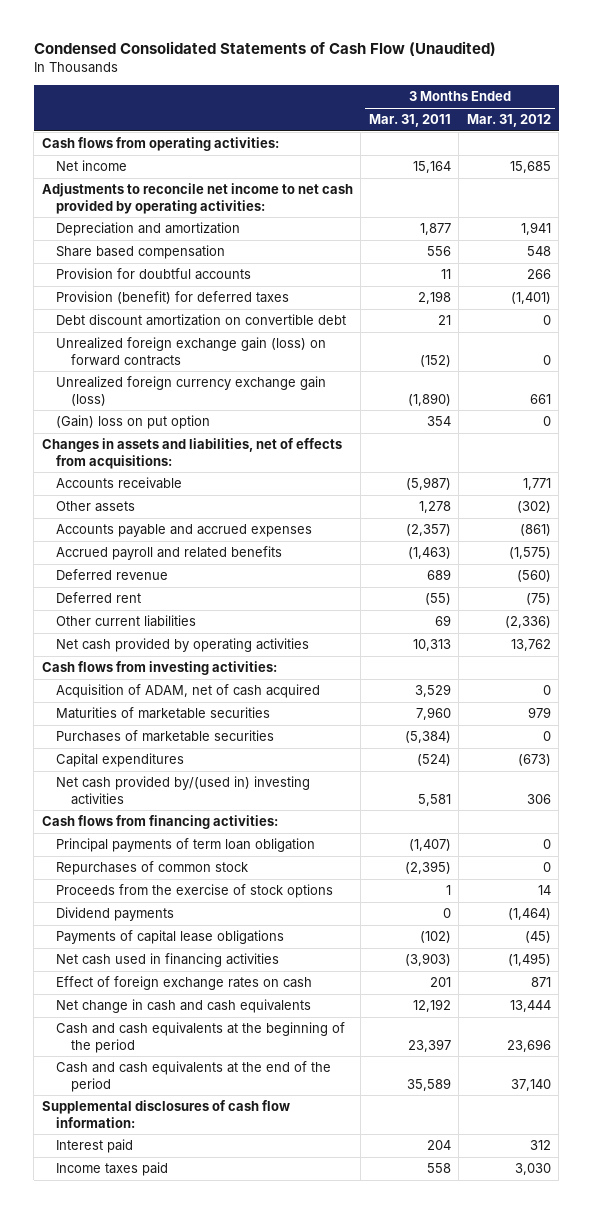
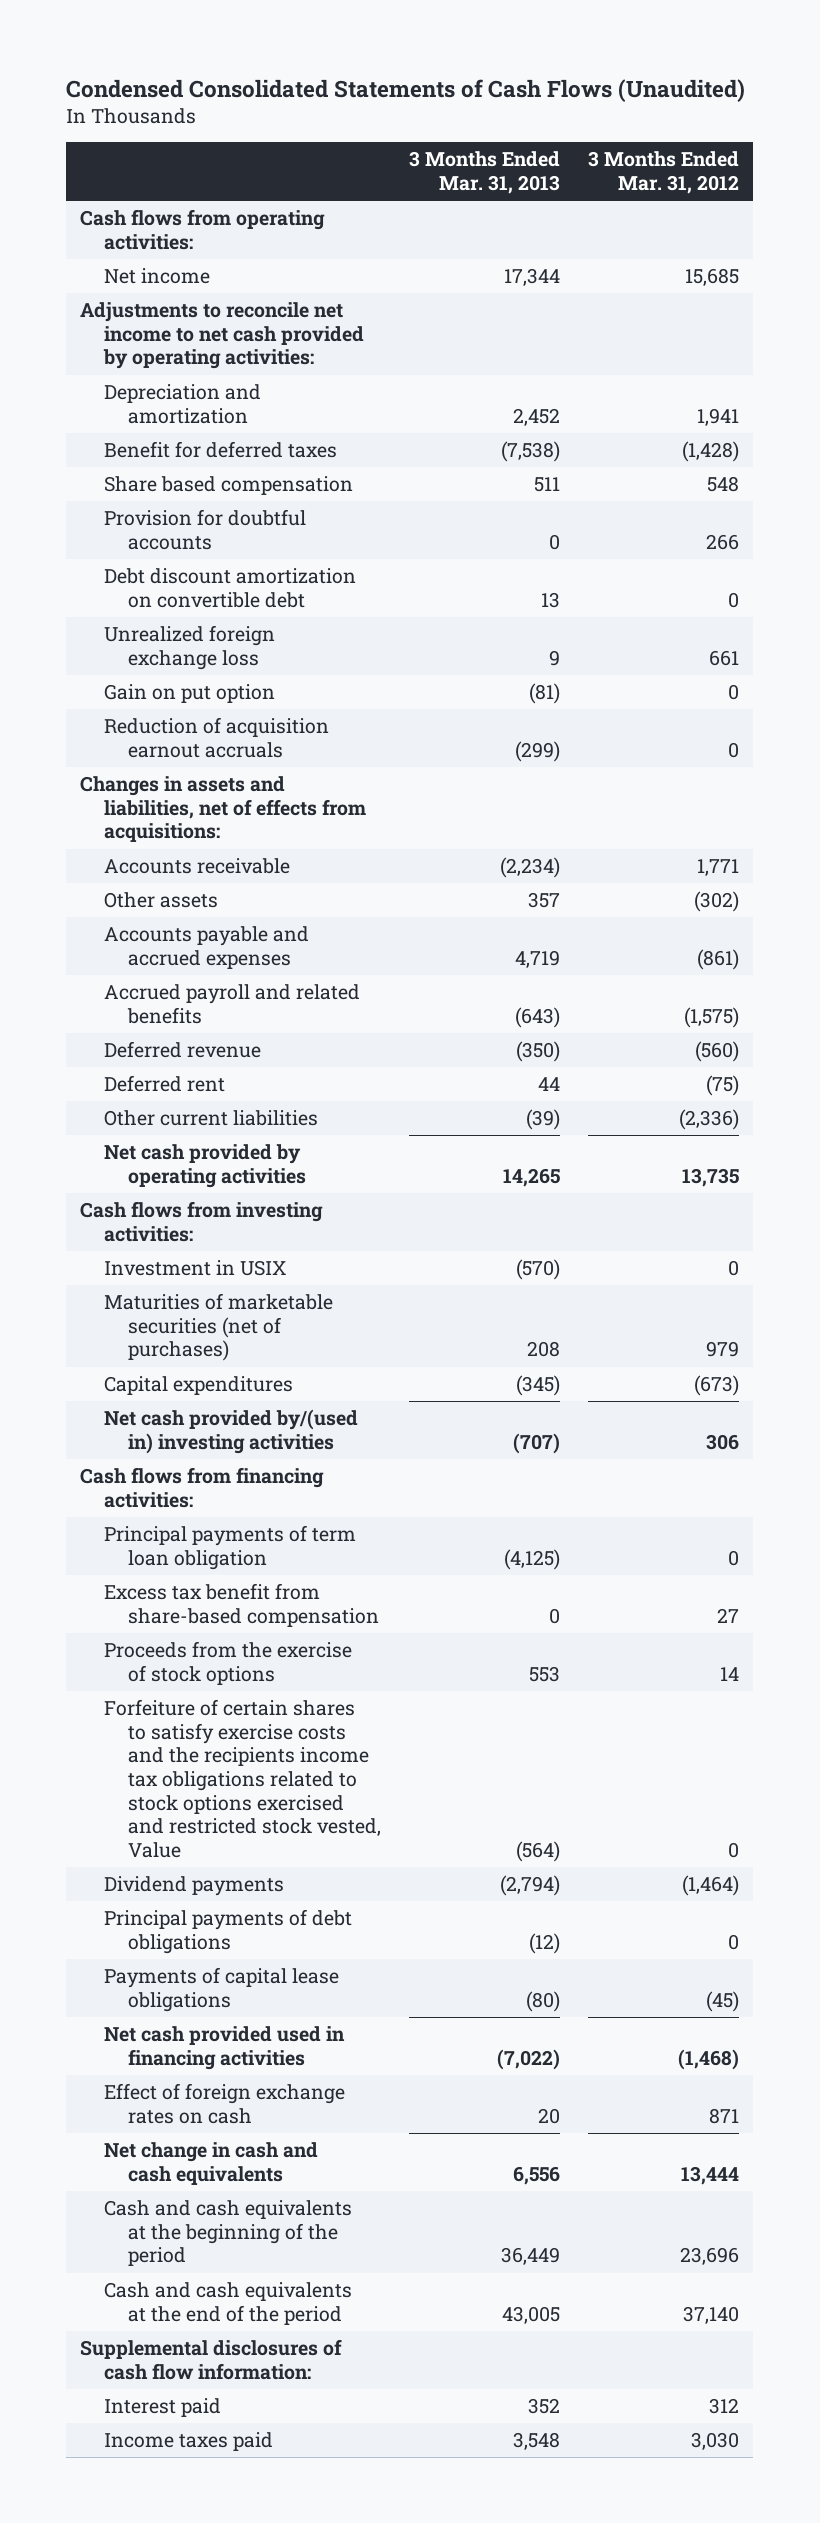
[33,41,496,57] Condensed Consolidated Statements of Cash Flow (Unaudited) -> [66,78,746,102] Condensed Consolidated Statements of Cash Flows (Unaudited)
[368,114,451,128] Mar. 31, 2011 -> none
none -> [409,151,561,194] 3 Months Ended Mar. 31, 2013
none -> [104,441,338,459] Benefit for deferred taxes
[56,291,290,305] Provision (benefit) for deferred taxes -> none
[56,337,327,366] Unrealized foreign exchange gain (loss) on forward contracts -> none
[56,376,327,406] Unrealized foreign currency exchange gain (loss) -> [104,625,276,670] Unrealized foreign exchange loss
[56,415,211,430] (Gain) loss on put option -> [104,684,276,704] Gain on put option
none -> [104,717,330,758] Reduction of acquisition earnout accruals
[510,639,551,652] 13,762 -> [682,1167,740,1187] 13,735
[56,684,321,699] Acquisition of ADAM, net of cash acquired -> none
[56,730,275,743] Purchases of marketable securities -> none
none -> [104,1260,288,1277] Investment in USIX
[56,707,271,720] Maturities of marketable securities -> [104,1293,334,1362] Maturities of marketable securities (net of purchases)
[56,861,249,876] Repurchases of common stock -> none
none -> [104,1583,380,1627] Excess tax benefit from share-based compensation
none -> [104,1699,382,1858] Forfeiture of certain shares to satisfy exercise costs and the recipients income tax obligations related to stock options exercised and restricted stock vested, Value
none -> [104,1909,353,1954] Principal payments of debt obligations
[56,953,280,968] Net cash used in financing activities -> [104,2026,346,2070] Net cash provided used in financing activities
[507,953,551,967] (1,495) -> [678,2048,740,2070] (1,468)

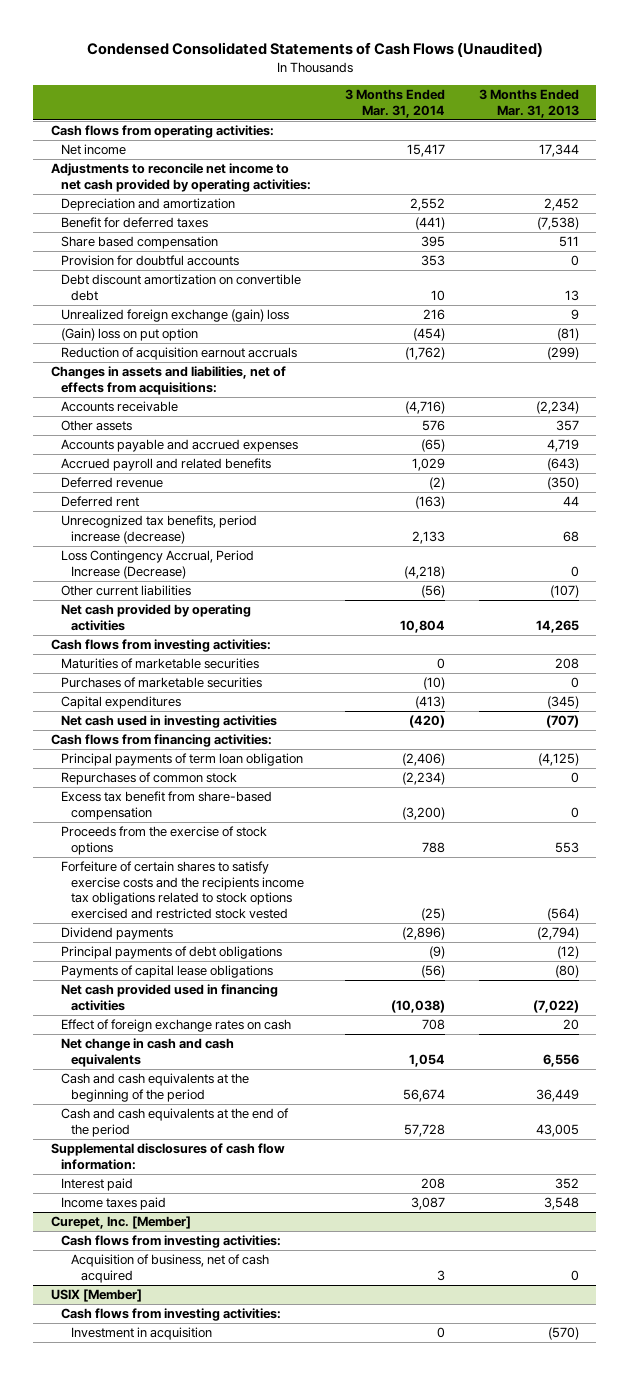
[588,151,740,194] 3 Months Ended Mar. 31, 2012 -> none
none -> [344,89,445,118] 3 Months Ended Mar. 31, 2014
[104,625,276,670] Unrealized foreign exchange loss -> [60,309,289,323] Unrealized foreign exchange (gain) loss
[104,684,276,704] Gain on put option -> [60,328,198,342] (Gain) loss on put option
none -> [60,515,257,544] Unrecognized tax benefits, period increase (decrease)
none -> [60,550,254,579] Loss Contingency Accrual, Period Increase (Decrease)
[526,1109,561,1131] (39) -> [550,585,580,599] (107)
[104,1260,288,1277] Investment in USIX -> none
[104,1293,334,1362] Maturities of marketable securities (net of purchases) -> [60,658,259,670] Maturities of marketable securities
none -> [60,677,262,689] Purchases of marketable securities
[104,1409,359,1454] Net cash provided by/(used in) investing activities -> [60,715,277,729] Net cash used in investing activities
none -> [60,772,237,786] Repurchases of common stock
[104,1699,382,1858] Forfeiture of certain shares to satisfy exercise costs and the recipients income tax obligations related to stock options exercised and restricted stock vested, Value -> [60,861,304,919] Forfeiture of certain shares to satisfy exercise costs and the recipients income tax obligations related to stock options exercised and restricted stock vested
none -> [50,1216,191,1230] Curepet, Inc. [Member]
none -> [60,1235,281,1249] Cash flows from investing activities:
none -> [70,1254,269,1283] Acquisition of business, net of cash acquired
none -> [50,1289,142,1303] USIX [Member]
none -> [60,1308,281,1322] Cash flows from investing activities:
none -> [70,1327,212,1341] Investment in acquisition

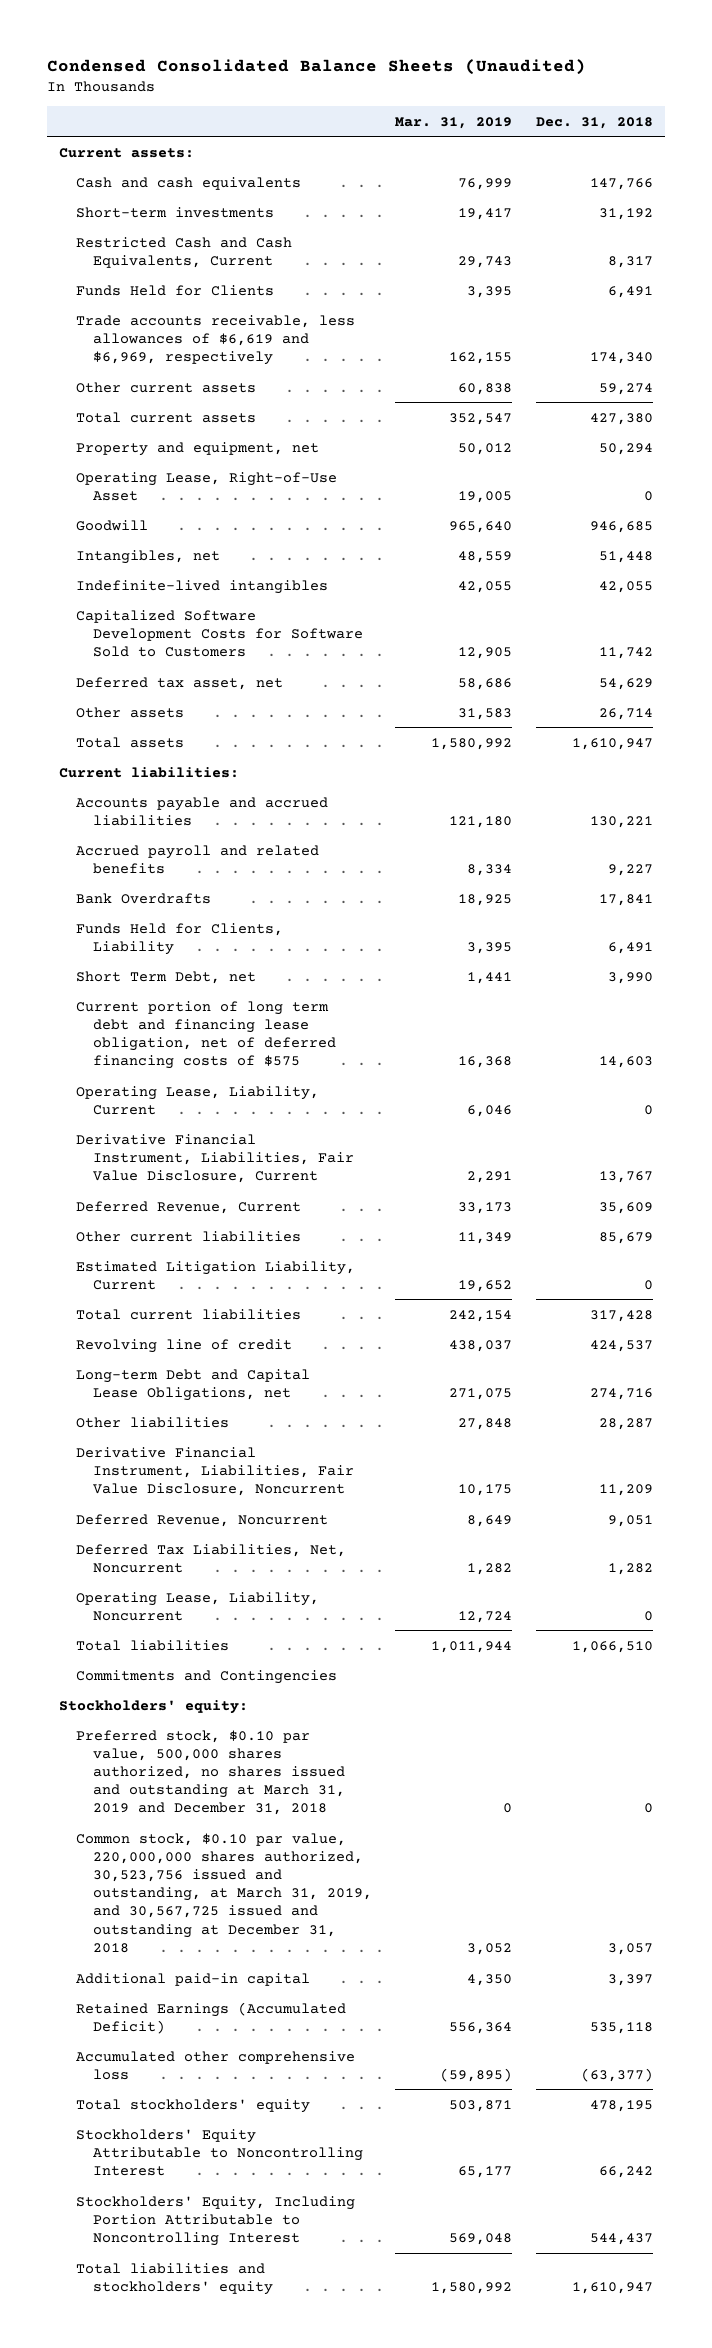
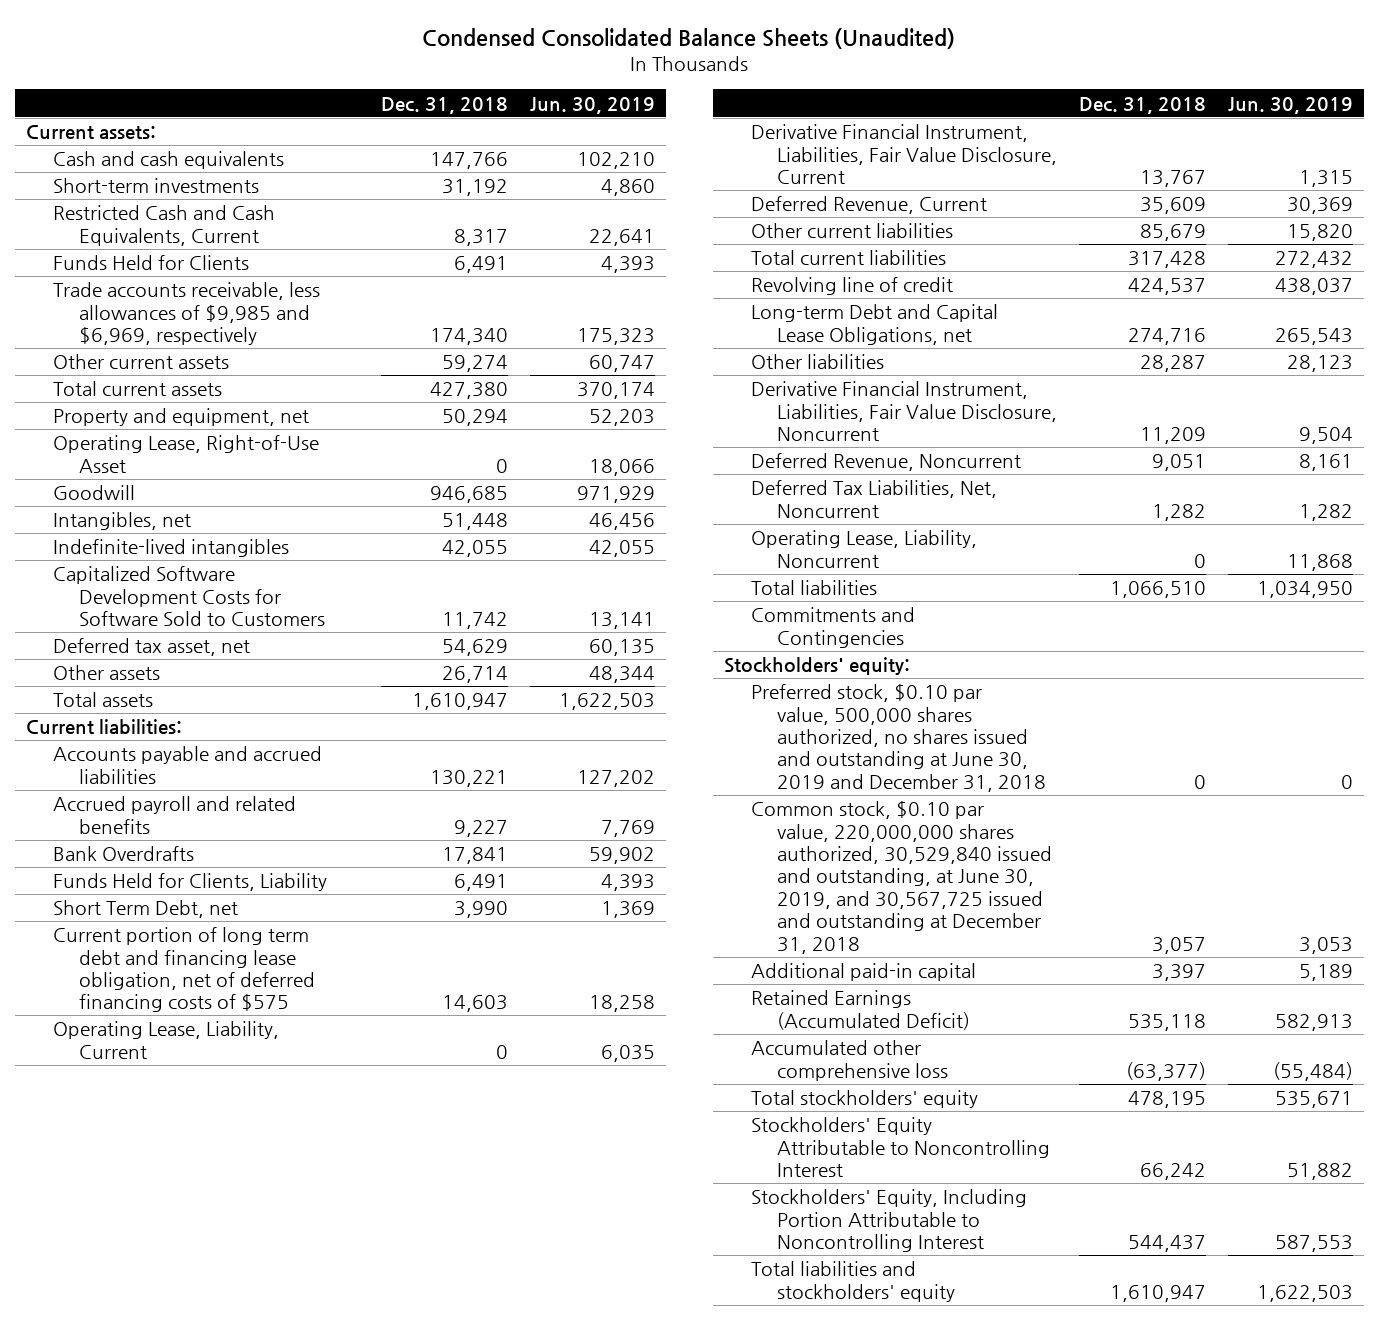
[395,116,513,129] Mar. 31, 2019 -> none
none -> [529,96,655,114] Jun. 30, 2019
[75,314,355,365] Trade accounts receivable, less allowances of $6,619 and $6,969, respectively -> [52,282,320,346] Trade accounts receivable, less allowances of $9,985 and $6,969, respectively
[75,1260,355,1290] Estimated Litigation Liability, Current -> none
[75,1729,345,1816] Preferred stock, $0.10 par value, 500,000 shares authorized, no shares issued and outstanding at March 31, 2019 and December 31, 2018 -> [750,684,1047,792] Preferred stock, $0.10 par value, 500,000 shares authorized, no shares issued and outstanding at June 30, 2019 and December 31, 2018
[75,1832,372,1953] Common stock, $0.10 par value, 220,000,000 shares authorized, 30,523,756 issued and outstanding, at March 31, 2019, and 30,567,725 issued and outstanding at December 31, 2018 -> [750,801,1053,954] Common stock, $0.10 par value, 220,000,000 shares authorized, 30,529,840 issued and outstanding, at June 30, 2019, and 30,567,725 issued and outstanding at December 31, 2018

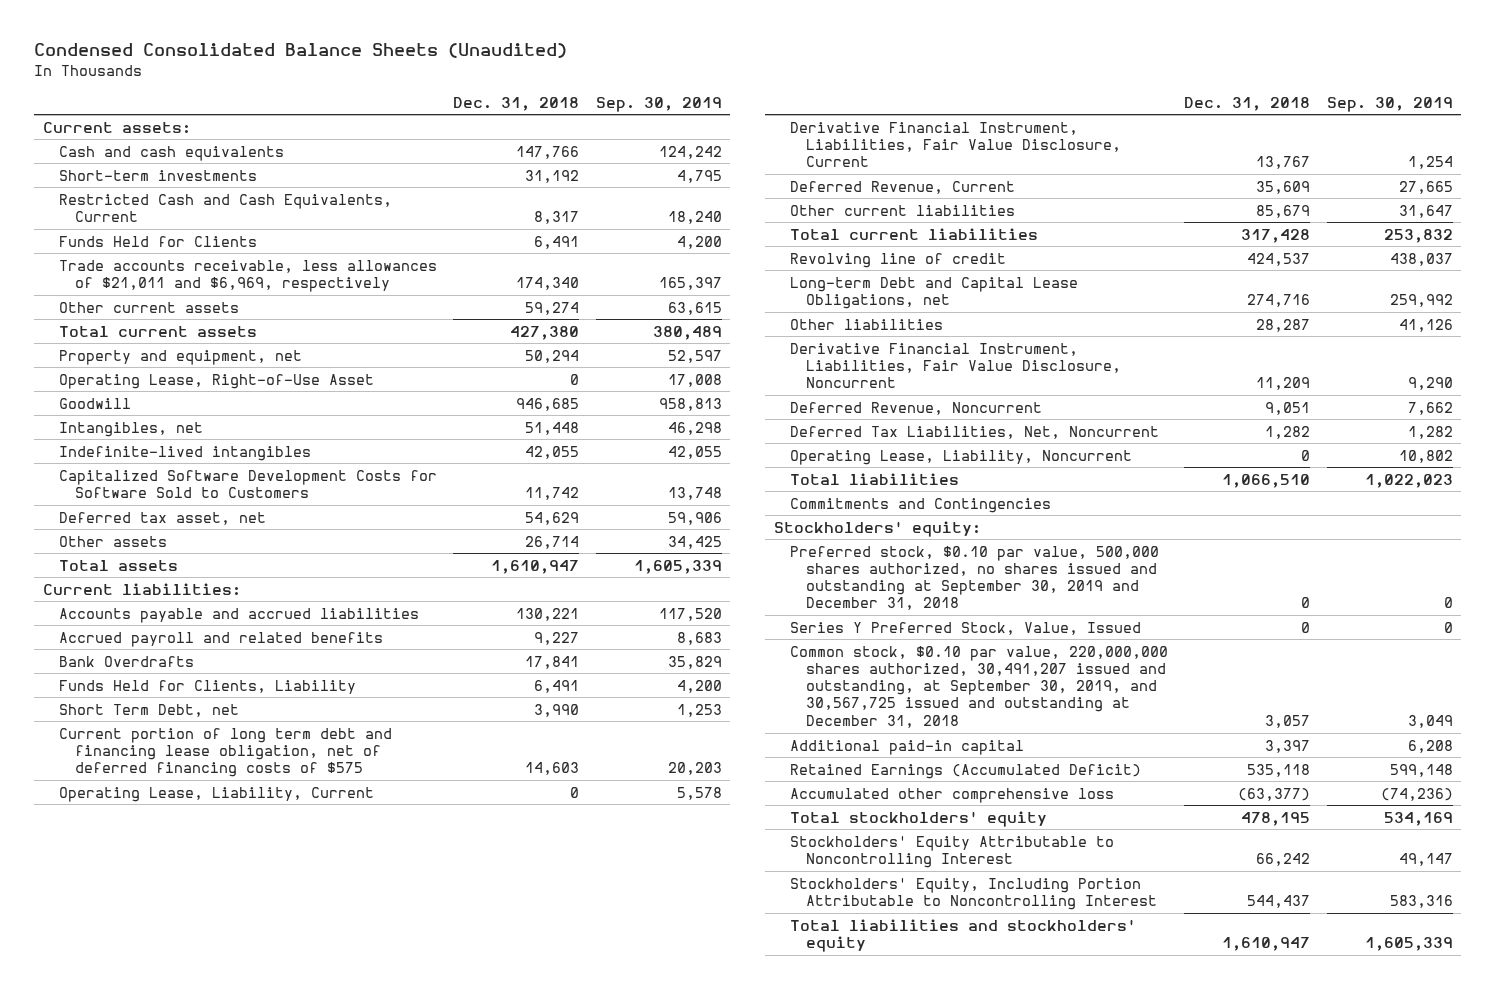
[529,96,655,114] Jun. 30, 2019 -> none
none -> [595,96,722,112] Sep. 30, 2019
[52,282,320,346] Trade accounts receivable, less allowances of $9,985 and $6,969, respectively -> [58,259,437,292] Trade accounts receivable, less allowances of $21,011 and $6,969, respectively
[750,684,1047,792] Preferred stock, $0.10 par value, 500,000 shares authorized, no shares issued and outstanding at June 30, 2019 and December 31, 2018 -> [789,545,1159,611] Preferred stock, $0.10 par value, 500,000 shares authorized, no shares issued and outstanding at September 30, 2019 and December 31, 2018
none -> [789,621,1141,635] Series Y Preferred Stock, Value, Issued
[750,801,1053,954] Common stock, $0.10 par value, 220,000,000 shares authorized, 30,529,840 issued and outstanding, at June 30, 2019, and 30,567,725 issued and outstanding at December 31, 2018 -> [789,645,1168,728] Common stock, $0.10 par value, 220,000,000 shares authorized, 30,491,207 issued and outstanding, at September 30, 2019, and 30,567,725 issued and outstanding at December 31, 2018

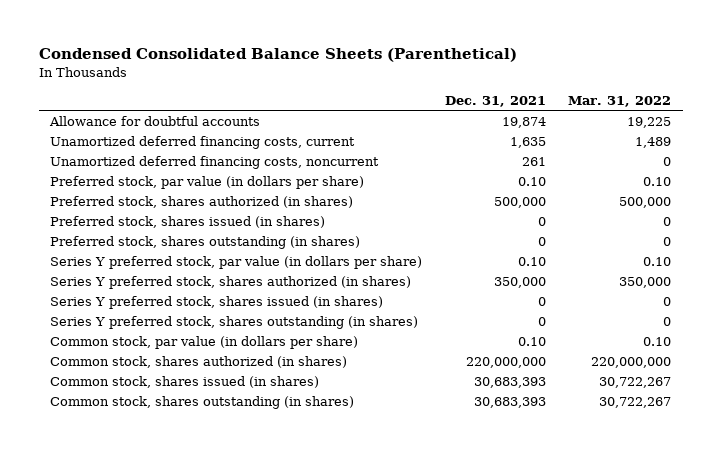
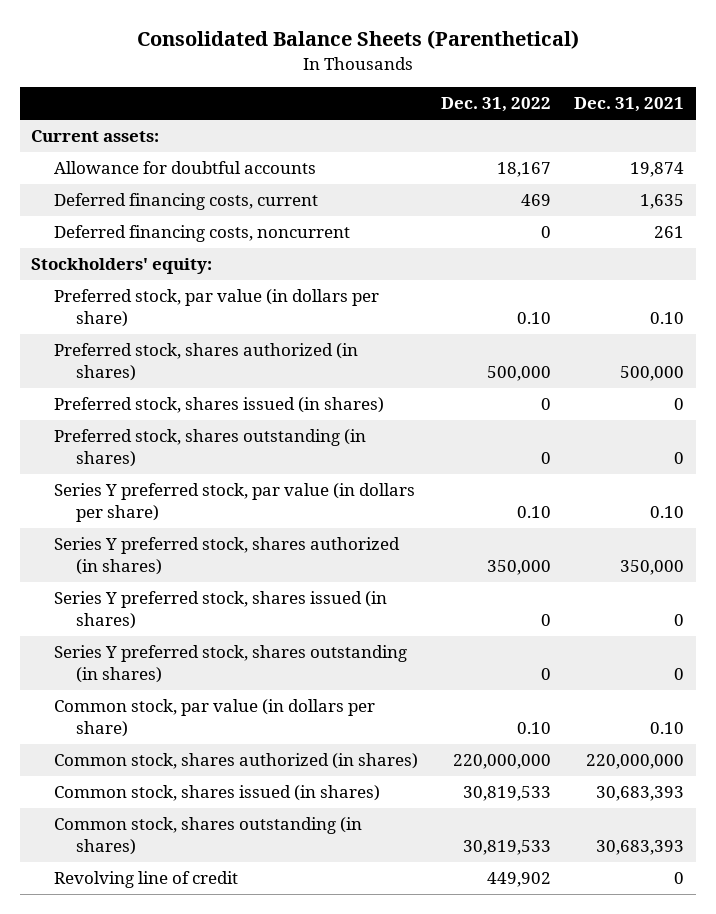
[39,48,518,63] Condensed Consolidated Balance Sheets (Parenthetical) -> [136,30,579,50] Consolidated Balance Sheets (Parenthetical)
[568,96,672,108] Mar. 31, 2022 -> none
none -> [440,97,551,113] Dec. 31, 2022
none -> [31,130,160,143] Current assets:
[50,135,356,149] Unamortized deferred financing costs, current -> [53,193,318,211] Deferred financing costs, current
[50,155,380,169] Unamortized deferred financing costs, noncurrent -> [53,225,350,243] Deferred financing costs, noncurrent
none -> [31,258,213,275] Stockholders' equity:
none -> [53,871,238,889] Revolving line of credit

